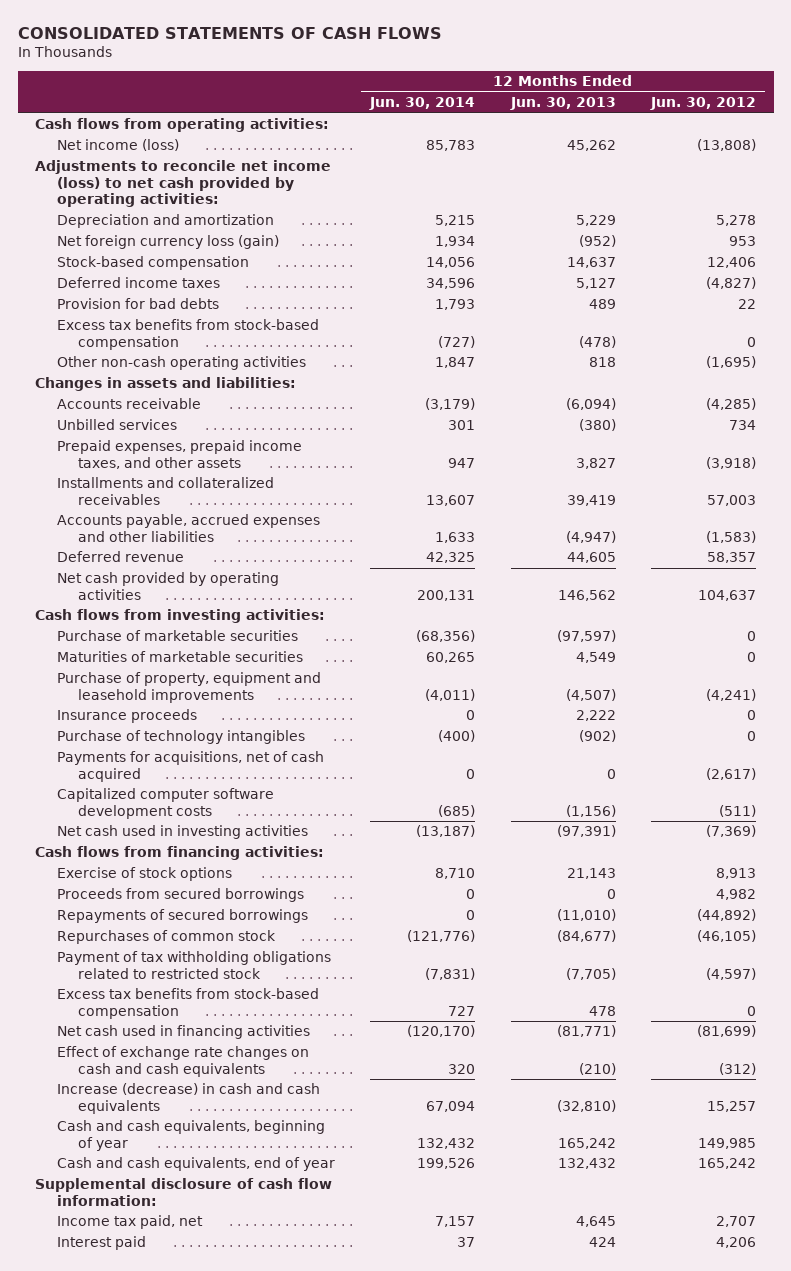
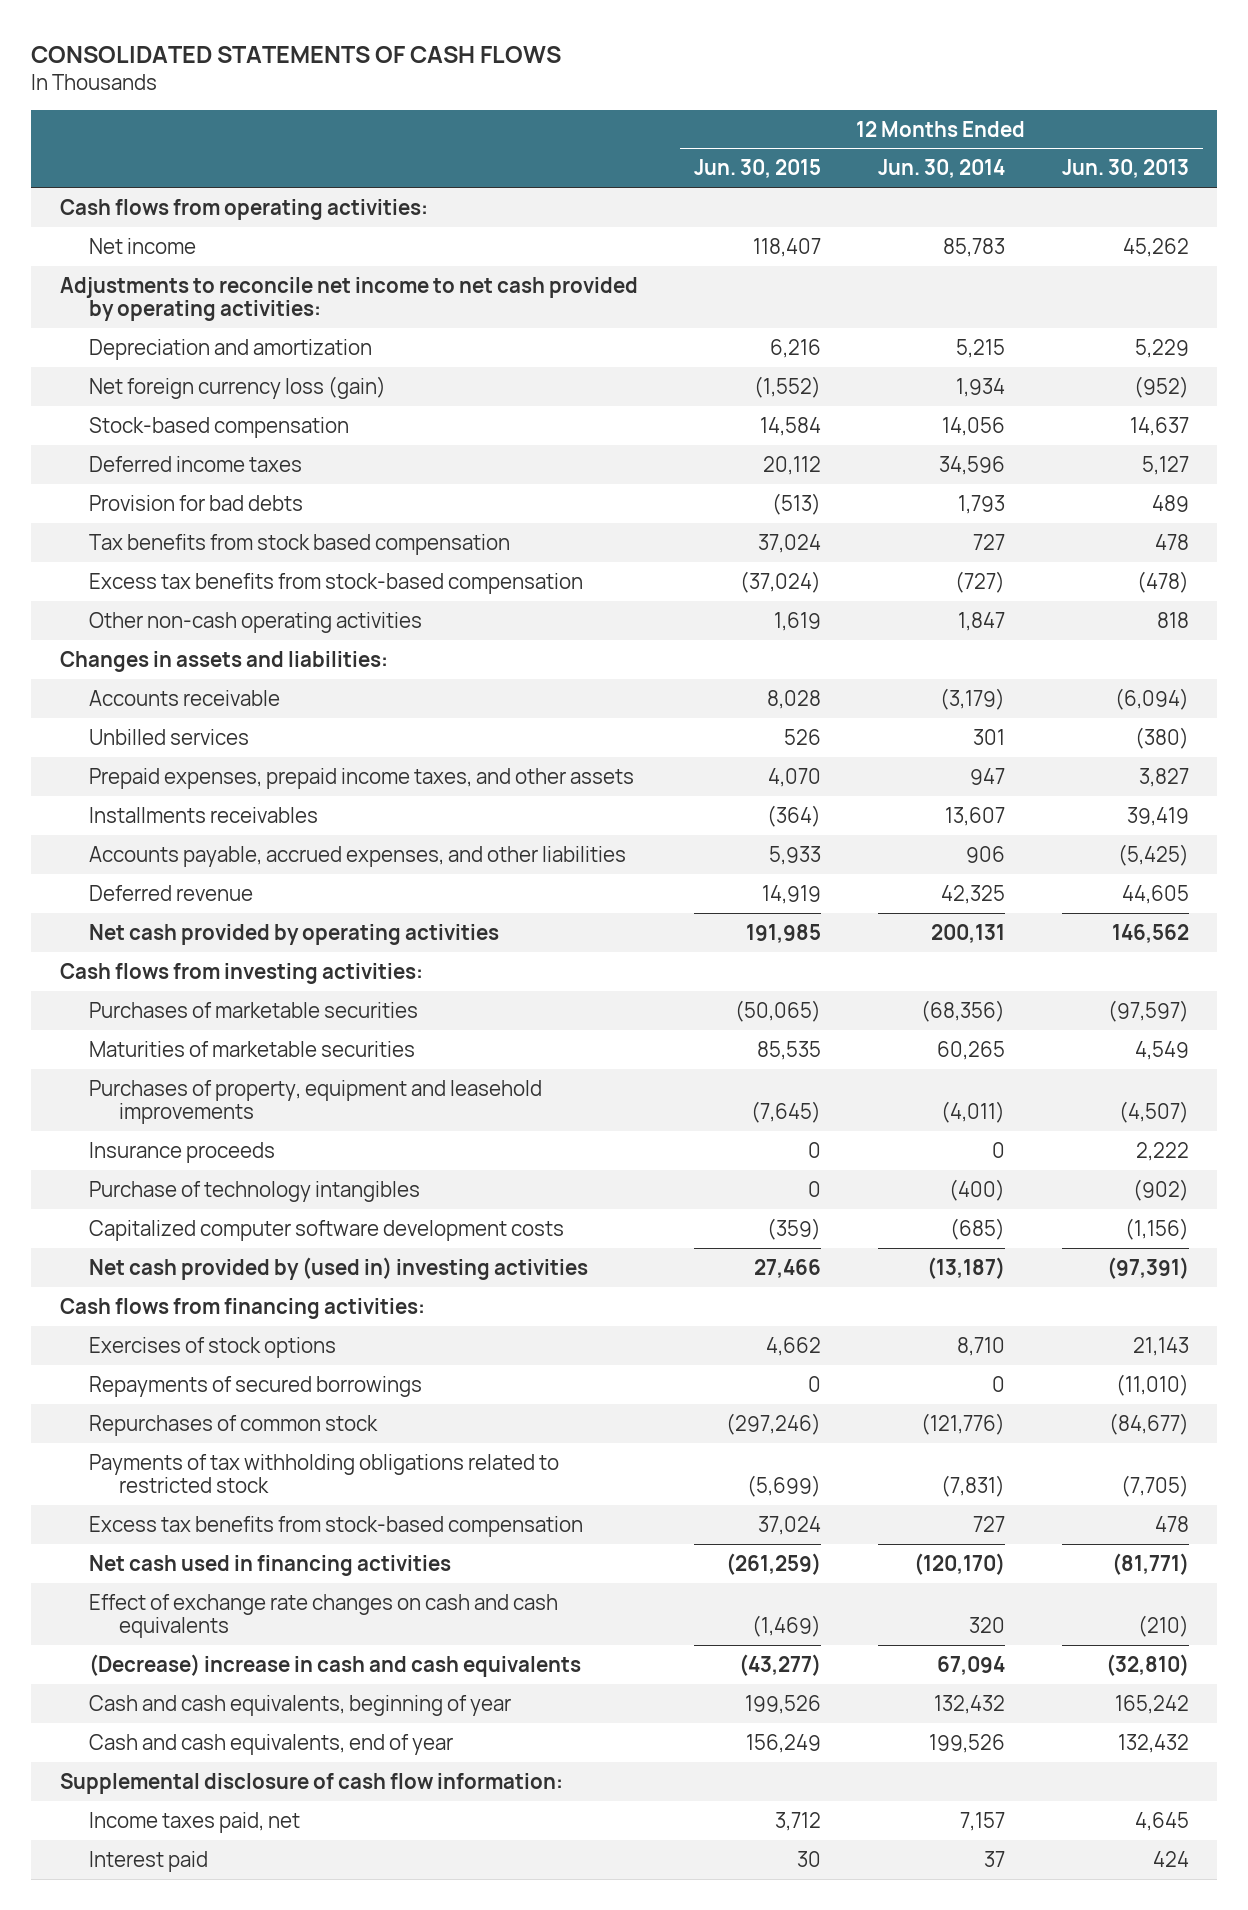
[650,97,757,111] Jun. 30, 2012 -> none
none -> [694,159,822,179] Jun. 30, 2015
[56,139,179,152] Net income (loss) -> [89,237,197,254] Net income
[35,160,332,208] Adjustments to reconcile net income (loss) to net cash provided by operating activities: -> [59,276,638,322] Adjustments to reconcile net income to net cash provided by operating activities:
none -> [89,533,511,555] Tax benefits from stock based compensation
[56,477,274,505] Installments and collateralized receivables -> [89,806,319,823] Installments receivables
[56,514,320,542] Accounts payable, accrued expenses and other liabilities -> [89,845,627,867] Accounts payable, accrued expenses, and other liabilities
[435,531,476,543] 1,633 -> [965,845,1005,863] 906
[565,530,616,543] (4,947) -> [1117,843,1189,866] (5,425)
[56,630,298,642] Purchase of marketable securities -> [89,1001,419,1018] Purchases of marketable securities
[56,672,321,703] Purchase of property, equipment and leasehold improvements -> [89,1079,543,1125] Purchases of property, equipment and leasehold improvements
[56,751,324,782] Payments for acquisitions, net of cash acquired -> none
[56,825,308,840] Net cash used in investing activities -> [89,1256,589,1280] Net cash provided by (used in) investing activities
[56,888,304,903] Proceeds from secured borrowings -> none
[56,867,232,882] Exercise of stock options -> [89,1336,337,1358] Exercises of stock options
[56,951,331,979] Payment of tax withholding obligations related to restricted stock -> [89,1453,560,1494] Payments of tax withholding obligations related to restricted stock
[56,1083,320,1114] Increase (decrease) in cash and cash equivalents -> [89,1653,582,1677] (Decrease) increase in cash and cash equivalents
[56,1215,203,1230] Income tax paid, net -> [89,1811,301,1833] Income taxes paid, net

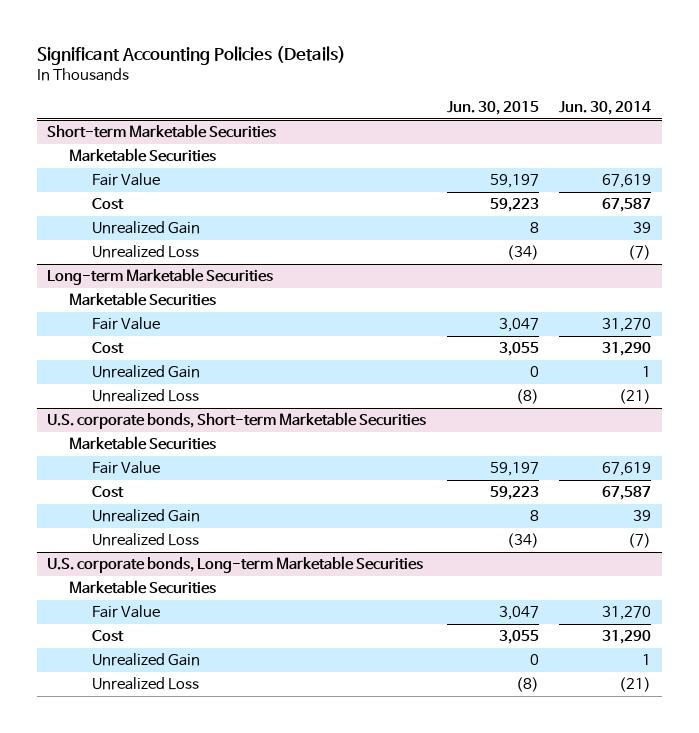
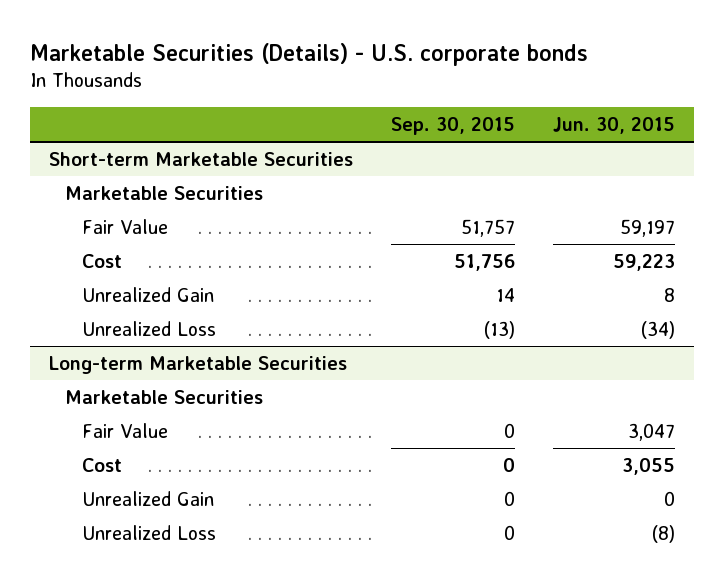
[36,45,346,65] Significant Accounting Policies (Details) -> [29,42,588,66] Marketable Securities (Details) - U.S. corporate bonds
[559,101,652,116] Jun. 30, 2014 -> none
none -> [390,117,515,136] Sep. 30, 2015
[47,412,427,430] U.S. corporate bonds, Short-term Marketable Securities -> none
[69,436,217,451] Marketable Securities -> none
[91,461,160,475] Fair Value -> none
[91,486,124,499] Cost -> none
[91,509,200,523] Unrealized Gain -> none
[91,533,199,547] Unrealized Loss -> none
[47,556,424,574] U.S. corporate bonds, Long-term Marketable Securities -> none
[69,580,217,595] Marketable Securities -> none
[91,605,160,619] Fair Value -> none
[91,630,124,643] Cost -> none
[91,653,200,667] Unrealized Gain -> none
[91,677,199,691] Unrealized Loss -> none

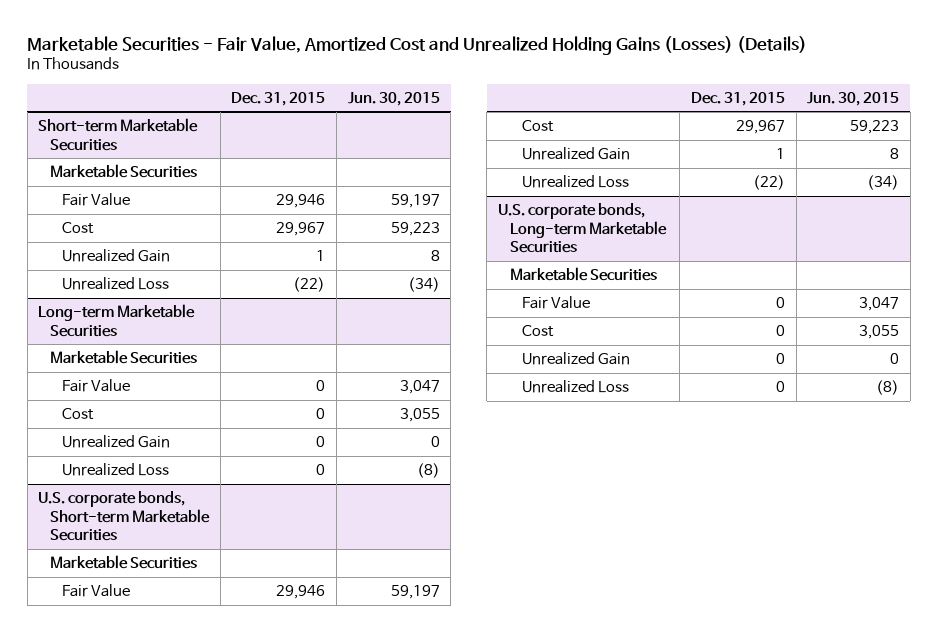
[29,42,588,66] Marketable Securities (Details) - U.S. corporate bonds -> [27,35,808,55] Marketable Securities - Fair Value, Amortized Cost and Unrealized Holding Gains (Losses) (Details)
[390,117,515,136] Sep. 30, 2015 -> none
none -> [231,91,326,106] Dec. 31, 2015
none -> [38,491,211,542] U.S. corporate bonds, Short-term Marketable Securities
none -> [50,555,198,570] Marketable Securities
none -> [62,584,131,598] Fair Value
none -> [521,120,554,133] Cost
none -> [521,147,630,161] Unrealized Gain
none -> [521,175,629,189] Unrealized Loss
none -> [497,203,667,254] U.S. corporate bonds, Long-term Marketable Securities
none -> [509,267,657,282] Marketable Securities
none -> [521,296,590,310] Fair Value
none -> [521,325,554,338] Cost
none -> [521,352,630,366] Unrealized Gain
none -> [521,380,629,394] Unrealized Loss

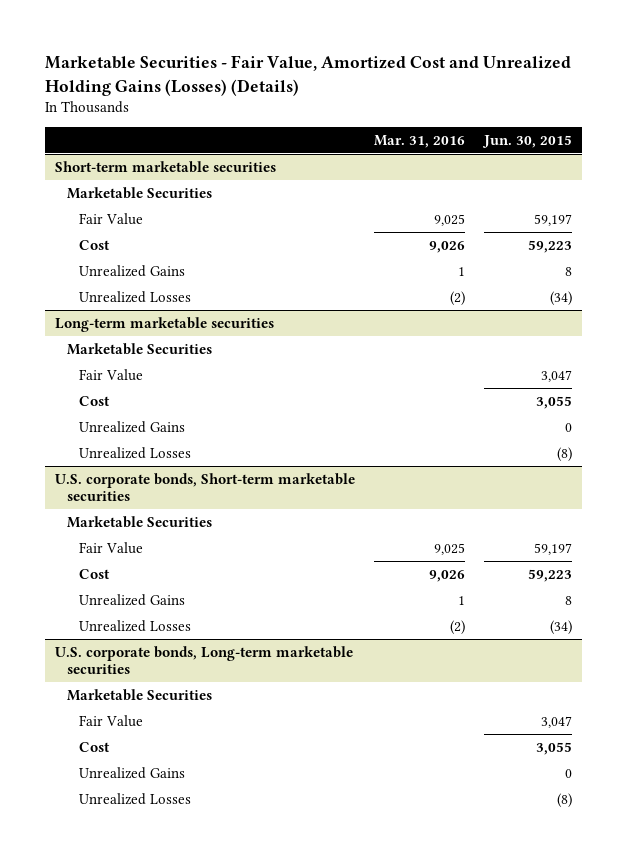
[231,91,326,106] Dec. 31, 2015 -> none
none -> [373,134,465,148] Mar. 31, 2016
[38,118,199,151] Short-term Marketable Securities -> [54,160,276,173] Short-term marketable securities
[62,249,171,263] Unrealized Gain -> [78,264,185,277] Unrealized Gains
[62,277,170,291] Unrealized Loss -> [78,290,191,303] Unrealized Losses
[38,304,196,337] Long-term Marketable Securities -> [54,316,274,332] Long-term marketable securities
[62,435,171,449] Unrealized Gain -> [78,420,185,433] Unrealized Gains
[62,463,170,477] Unrealized Loss -> [78,446,191,459] Unrealized Losses
[38,491,211,542] U.S. corporate bonds, Short-term Marketable Securities -> [54,472,355,502] U.S. corporate bonds, Short-term marketable securities
[521,147,630,161] Unrealized Gain -> [78,593,185,606] Unrealized Gains
[521,175,629,189] Unrealized Loss -> [78,619,191,632] Unrealized Losses
[497,203,667,254] U.S. corporate bonds, Long-term Marketable Securities -> [54,645,353,675] U.S. corporate bonds, Long-term marketable securities
[521,352,630,366] Unrealized Gain -> [78,766,185,779] Unrealized Gains
[521,380,629,394] Unrealized Loss -> [78,792,191,805] Unrealized Losses

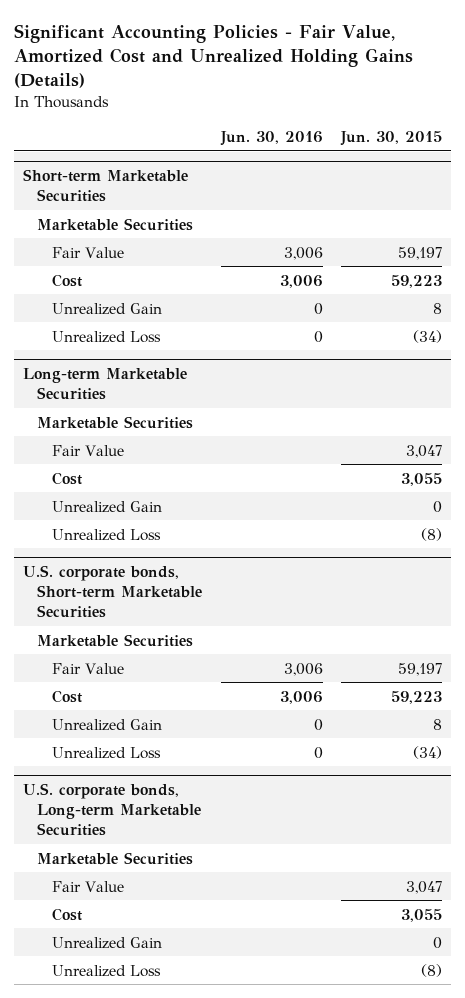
[45,55,572,96] Marketable Securities - Fair Value, Amortized Cost and Unrealized Holding Gains (Losses) (Details) -> [13,23,413,88] Significant Accounting Policies - Fair Value, Amortized Cost and Unrealized Holding Gains (Details)
[373,134,465,148] Mar. 31, 2016 -> none
none -> [219,130,323,146] Jun. 30, 2016
[54,160,276,173] Short-term marketable securities -> [22,169,188,203] Short-term Marketable Securities
[78,264,185,277] Unrealized Gains -> [51,302,162,315] Unrealized Gain
[78,290,191,303] Unrealized Losses -> [51,330,161,343] Unrealized Loss
[54,316,274,332] Long-term marketable securities -> [22,368,187,401] Long-term Marketable Securities
[78,420,185,433] Unrealized Gains -> [51,500,162,513] Unrealized Gain
[78,446,191,459] Unrealized Losses -> [51,528,161,541] Unrealized Loss
[54,472,355,502] U.S. corporate bonds, Short-term marketable securities -> [22,565,203,619] U.S. corporate bonds, Short-term Marketable Securities
[78,593,185,606] Unrealized Gains -> [51,718,162,731] Unrealized Gain
[78,619,191,632] Unrealized Losses -> [51,746,161,759] Unrealized Loss
[54,645,353,675] U.S. corporate bonds, Long-term marketable securities -> [22,783,202,837] U.S. corporate bonds, Long-term Marketable Securities
[78,766,185,779] Unrealized Gains -> [51,936,162,949] Unrealized Gain
[78,792,191,805] Unrealized Losses -> [51,964,161,977] Unrealized Loss

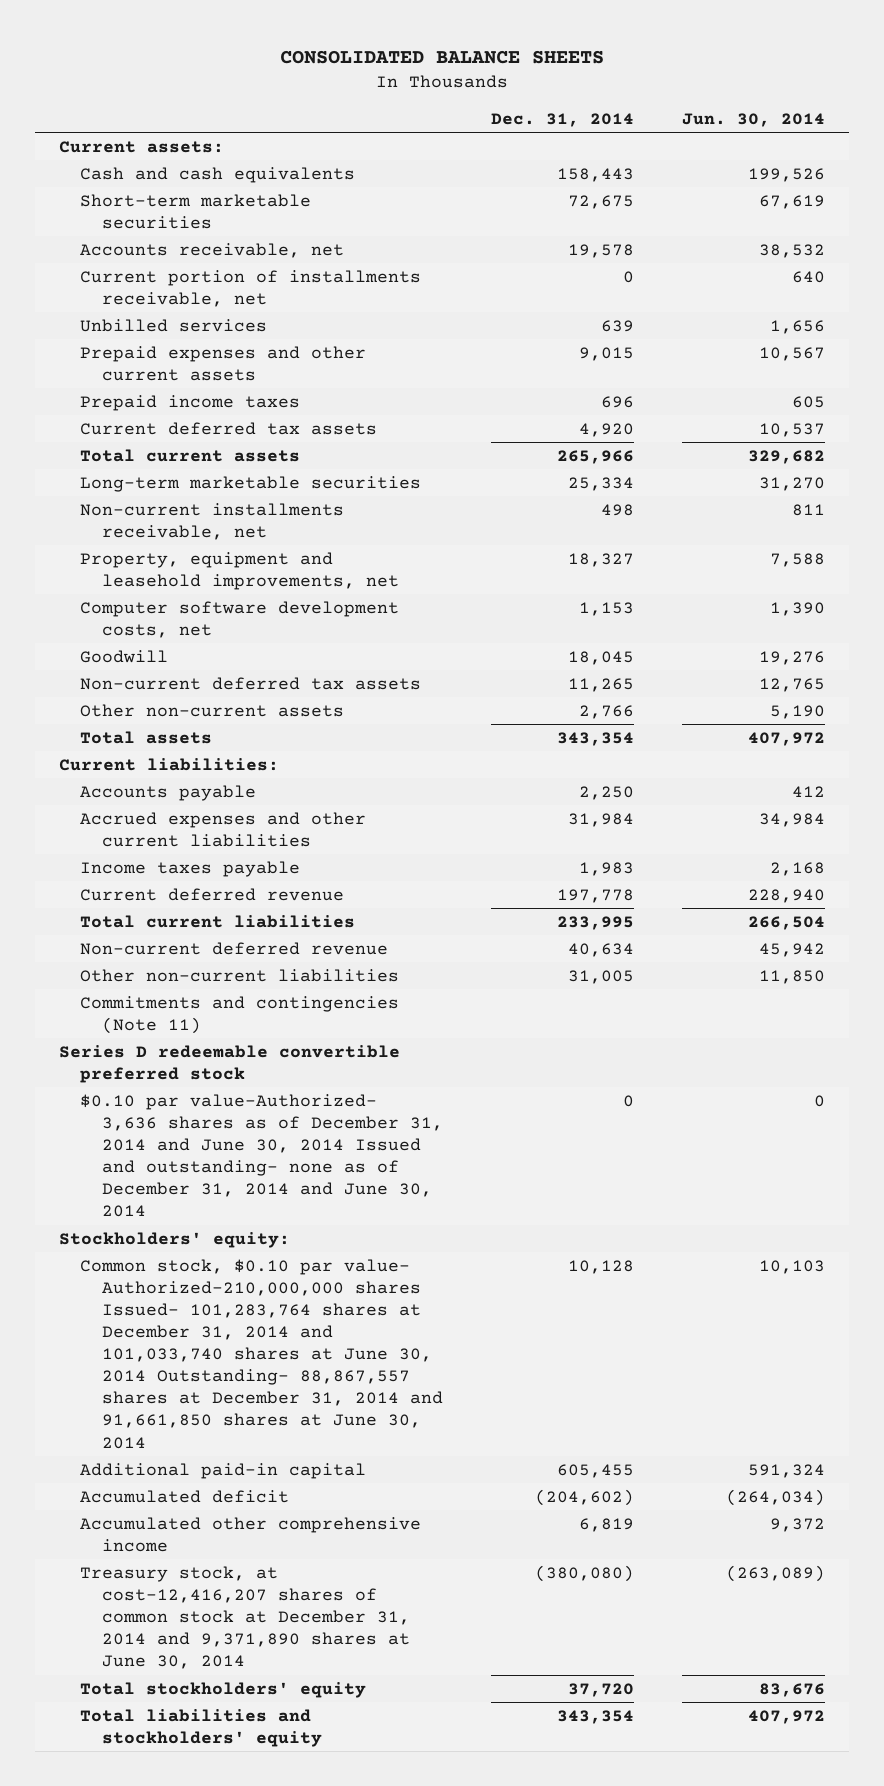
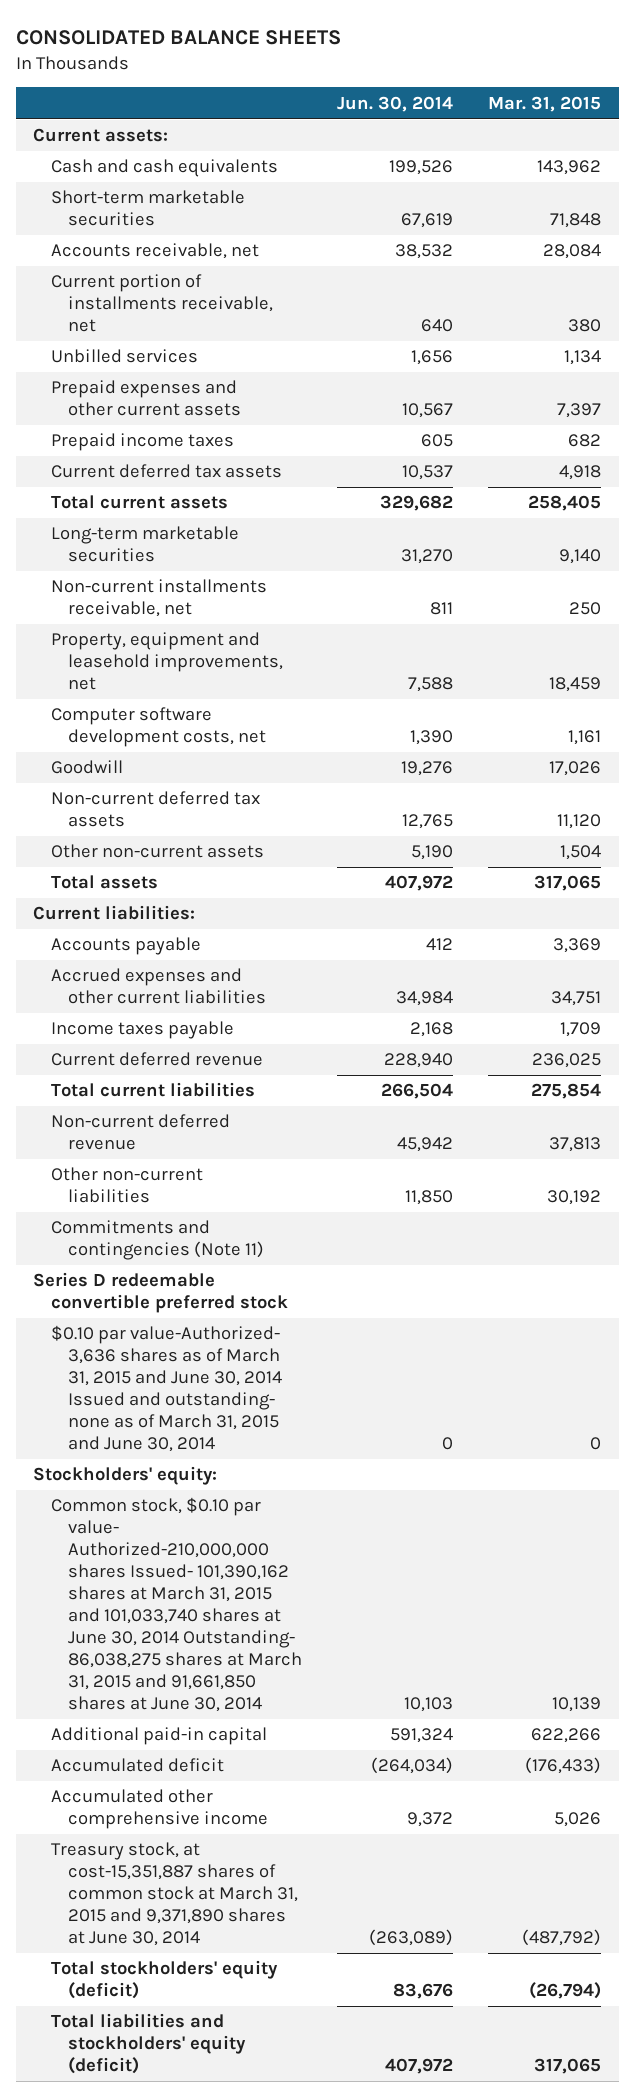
[490,112,634,127] Dec. 31, 2014 -> none
none -> [488,95,602,112] Mar. 31, 2015
[80,1093,443,1218] $0.10 par value-Authorized- 3,636 shares as of December 31, 2014 and June 30, 2014 Issued and outstanding- none as of December 31, 2014 and June 30, 2014 -> [50,1325,283,1453] $0.10 par value-Authorized- 3,636 shares as of March 31, 2015 and June 30, 2014 Issued and outstanding- none as of March 31, 2015 and June 30, 2014
[80,1258,443,1449] Common stock, $0.10 par value- Authorized-210,000,000 shares Issued- 101,283,764 shares at December 31, 2014 and 101,033,740 shares at June 30, 2014 Outstanding- 88,867,557 shares at December 31, 2014 and 91,661,850 shares at June 30, 2014 -> [50,1497,303,1713] Common stock, $0.10 par value- Authorized-210,000,000 shares Issued- 101,390,162 shares at March 31, 2015 and 101,033,740 shares at June 30, 2014 Outstanding- 86,038,275 shares at March 31, 2015 and 91,661,850 shares at June 30, 2014
[80,1565,410,1670] Treasury stock, at cost-12,416,207 shares of common stock at December 31, 2014 and 9,371,890 shares at June 30, 2014 -> [50,1842,299,1947] Treasury stock, at cost-15,351,887 shares of common stock at March 31, 2015 and 9,371,890 shares at June 30, 2014
[80,1681,367,1698] Total stockholders' equity -> [50,1960,278,2000] Total stockholders' equity (deficit)
[80,1708,322,1747] Total liabilities and stockholders' equity -> [50,2013,247,2075] Total liabilities and stockholders' equity (deficit)

